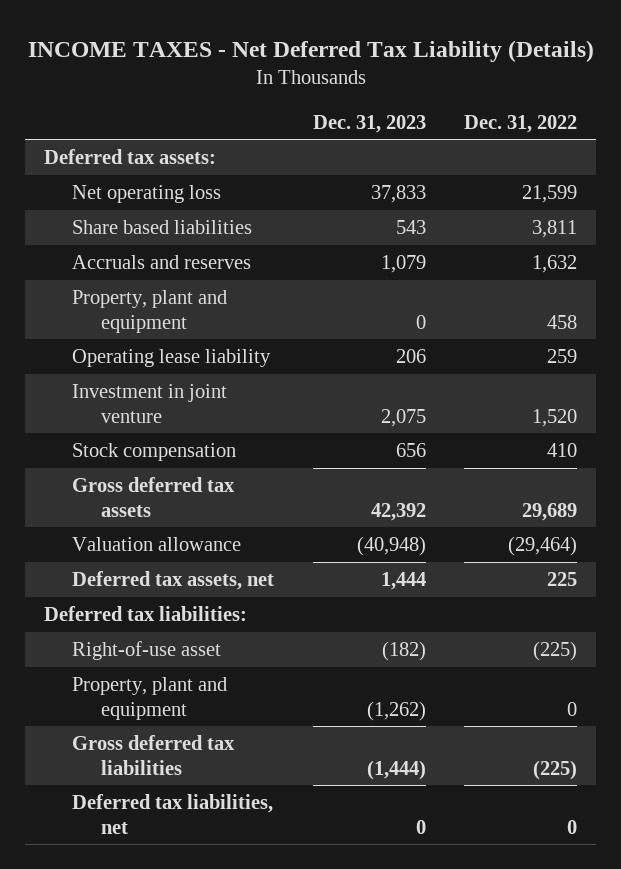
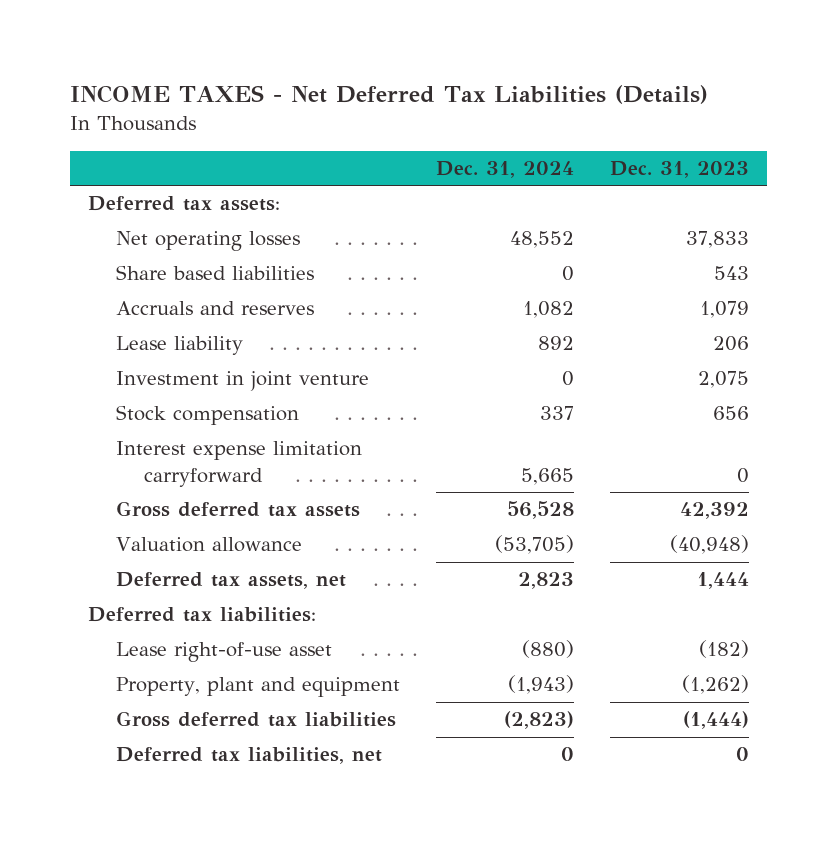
[27,39,594,62] INCOME TAXES - Net Deferred Tax Liability (Details) -> [70,85,709,105] INCOME TAXES - Net Deferred Tax Liabilities (Details)
[464,114,578,133] Dec. 31, 2022 -> none
none -> [436,161,575,179] Dec. 31, 2024
[72,185,222,204] Net operating loss -> [116,231,301,252] Net operating losses
[72,290,228,333] Property, plant and equipment -> none
[72,349,272,368] Operating lease liability -> [116,336,244,356] Lease liability
none -> [116,441,363,488] Interest expense limitation carryforward
[72,641,222,661] Right-of-use asset -> [116,642,333,663] Lease right-of-use asset

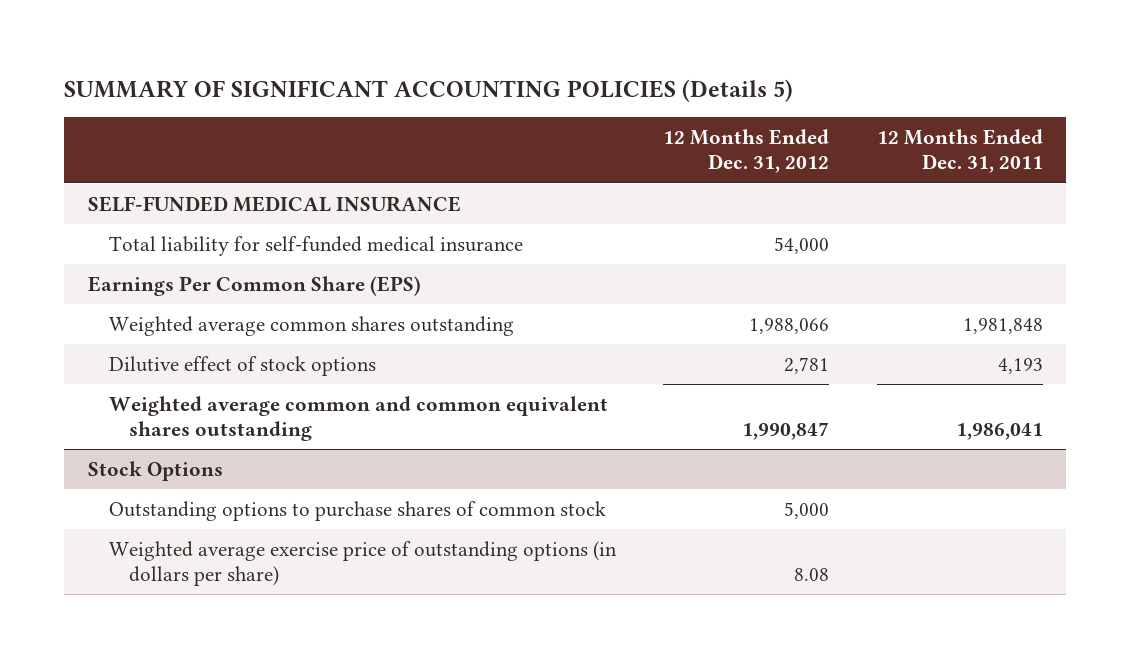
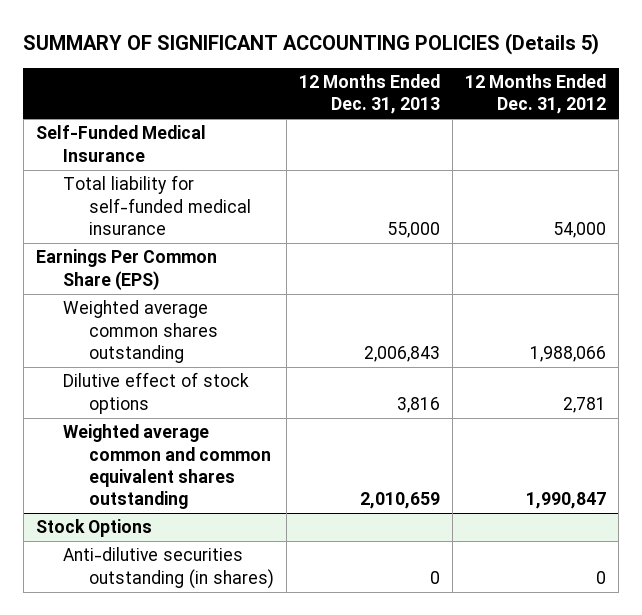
[876,129,1043,174] 12 Months Ended Dec. 31, 2011 -> none
none -> [299,73,441,115] 12 Months Ended Dec. 31, 2013
[87,196,461,213] SELF-FUNDED MEDICAL INSURANCE -> [35,125,206,162] Self-Funded Medical Insurance
[108,501,606,522] Outstanding options to purchase shares of common stock -> none
[108,541,617,586] Weighted average exercise price of outstanding options (in dollars per share) -> none
none -> [62,547,275,589] Anti-dilutive securities outstanding (in shares)

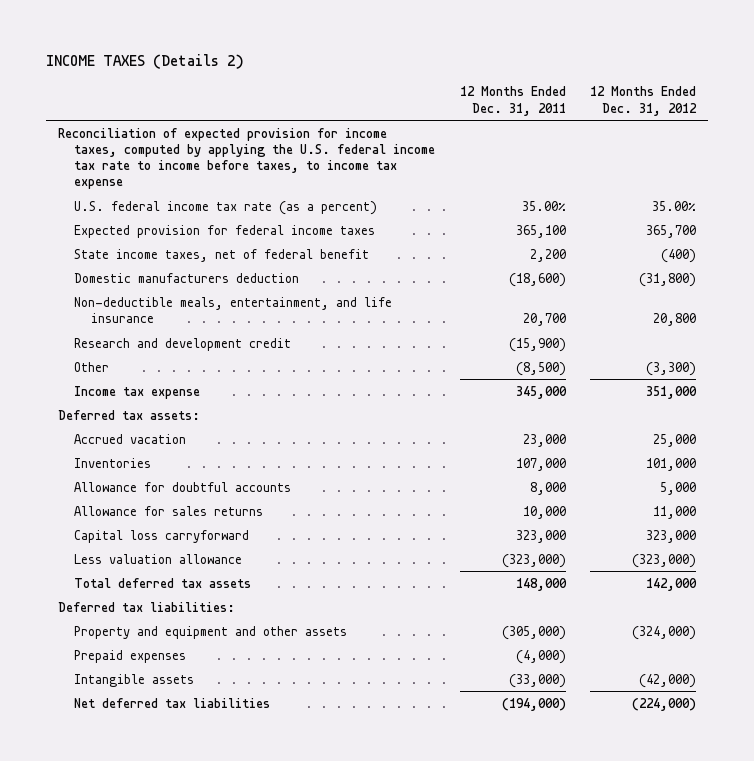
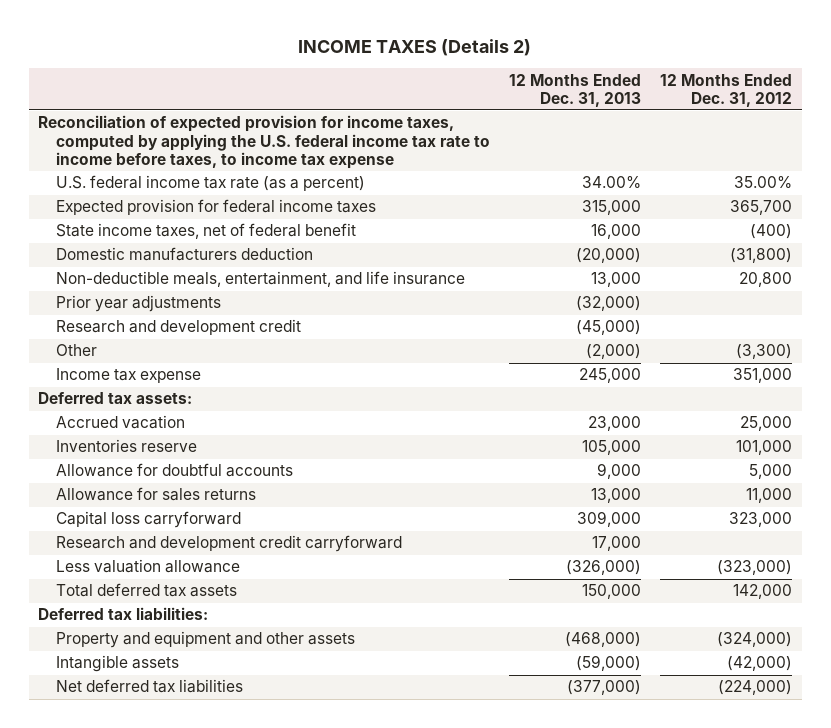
[459,86,566,116] 12 Months Ended Dec. 31, 2011 -> none
none -> [509,73,642,107] 12 Months Ended Dec. 31, 2013
none -> [55,295,221,313] Prior year adjustments
[74,457,152,468] Inventories -> [55,439,197,453] Inventories reserve
none -> [55,535,402,553] Research and development credit carryforward
[74,649,187,663] Prepaid expenses -> none

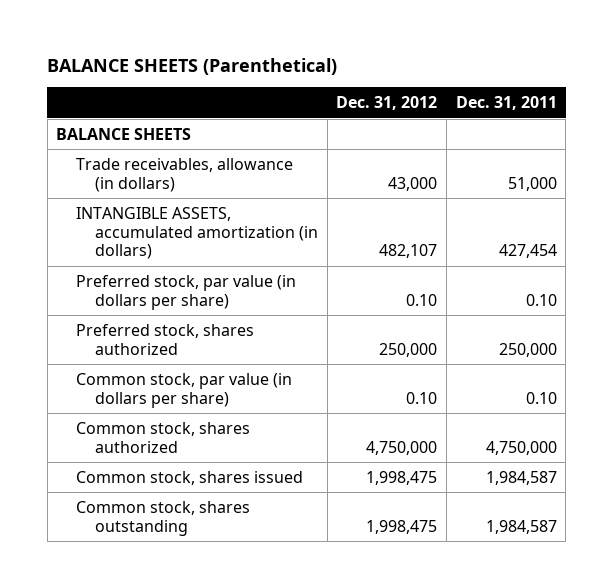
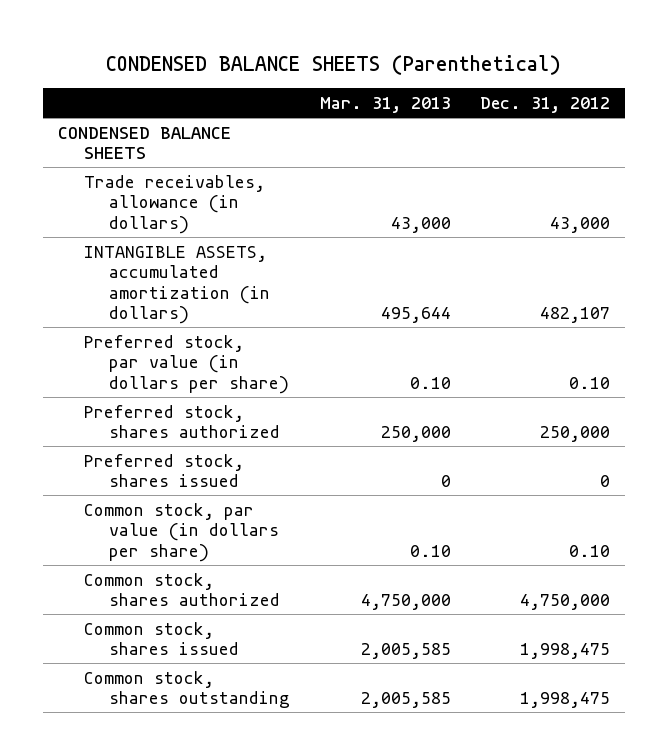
[47,57,338,75] BALANCE SHEETS (Parenthetical) -> [106,54,562,75] CONDENSED BALANCE SHEETS (Parenthetical)
[455,96,557,111] Dec. 31, 2011 -> none
none -> [319,97,451,114] Mar. 31, 2013
[56,127,192,140] BALANCE SHEETS -> [57,126,231,160] CONDENSED BALANCE SHEETS
none -> [83,453,244,488] Preferred stock, shares issued

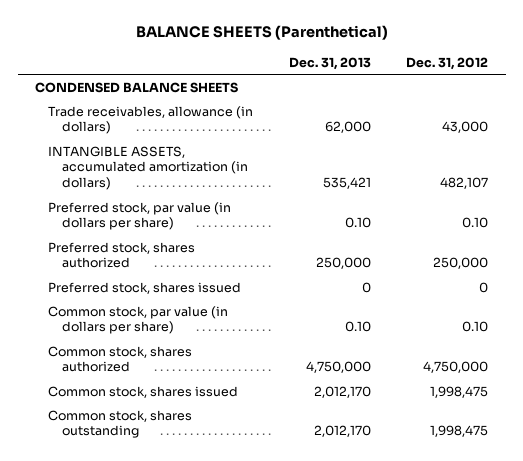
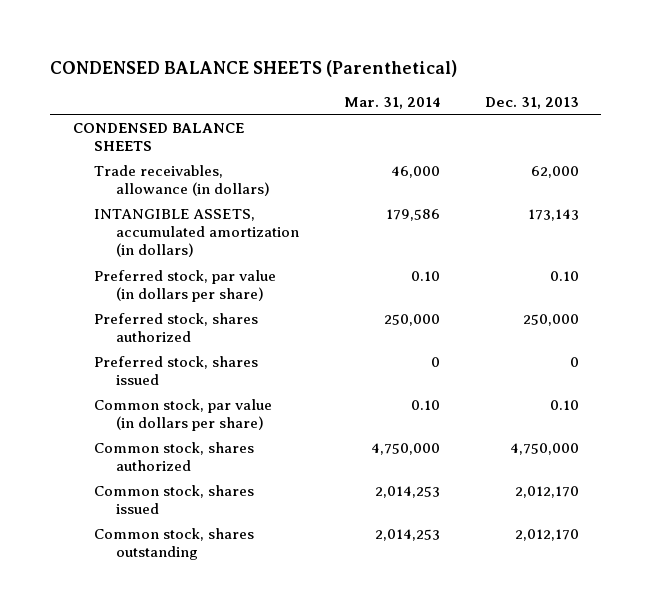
[135,25,388,41] BALANCE SHEETS (Parenthetical) -> [50,60,458,78] CONDENSED BALANCE SHEETS (Parenthetical)
[405,56,488,70] Dec. 31, 2012 -> none
none -> [343,97,440,110] Mar. 31, 2014
[322,177,371,190] 535,421 -> [527,208,579,221] 173,143

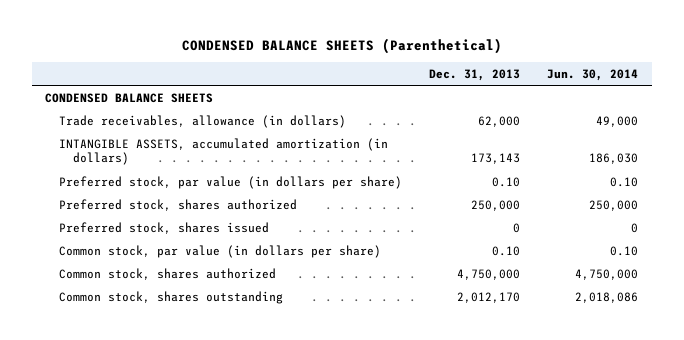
[343,97,440,110] Mar. 31, 2014 -> none
none -> [547,68,639,81] Jun. 30, 2014
[94,484,255,515] Common stock, shares issued -> none

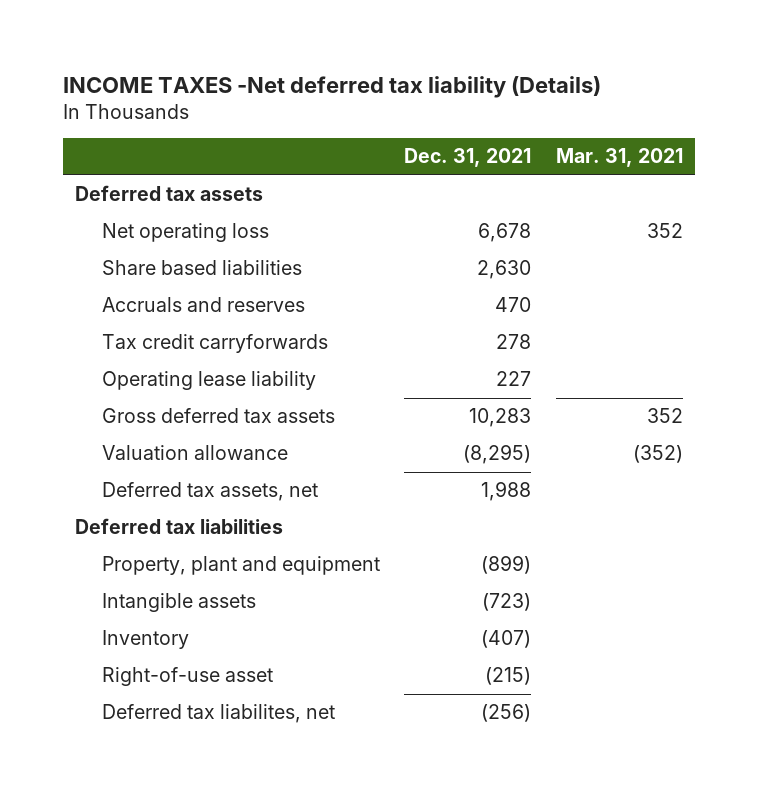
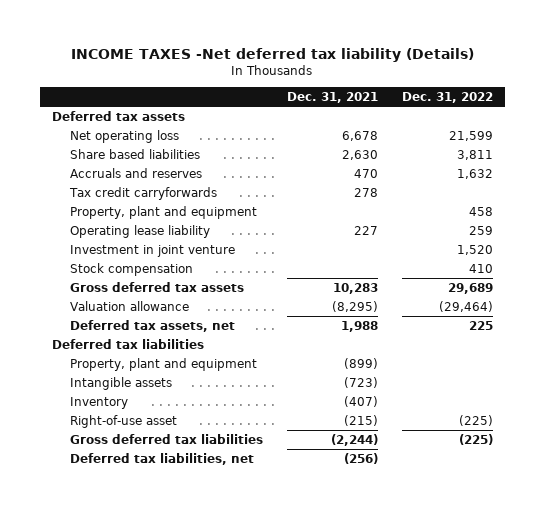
[555,148,683,168] Mar. 31, 2021 -> none
none -> [401,92,493,104] Dec. 31, 2022
none -> [70,205,258,219] Property, plant and equipment
none -> [70,244,236,257] Investment in joint venture
none -> [70,262,194,276] Stock compensation
none -> [70,433,264,444] Gross deferred tax liabilities
[101,704,335,724] Deferred tax liabilites, net -> [70,452,255,465] Deferred tax liabilities, net

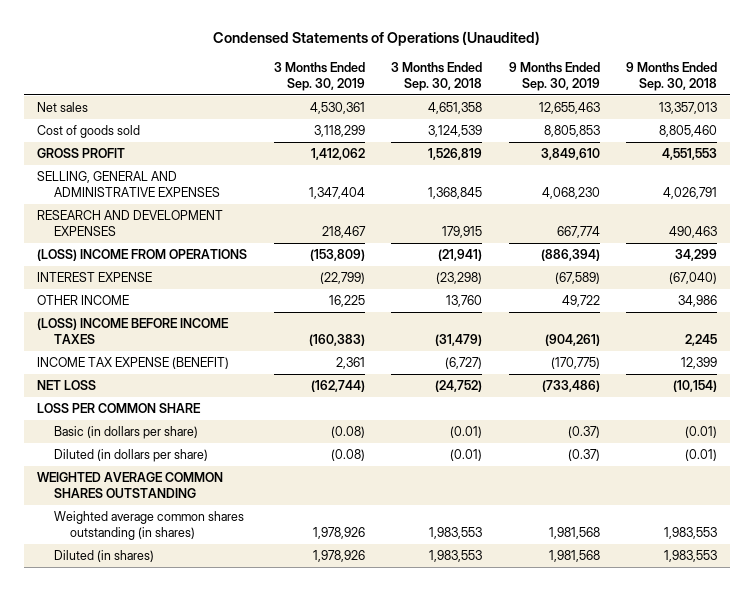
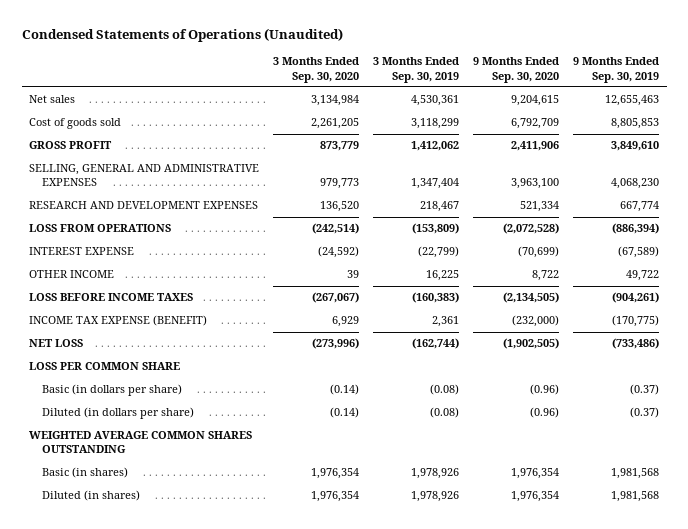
[391,61,483,91] 3 Months Ended Sep. 30, 2018 -> none
[626,61,718,91] 9 Months Ended Sep. 30, 2018 -> none
none -> [272,57,359,83] 3 Months Ended Sep. 30, 2020
none -> [473,57,560,83] 9 Months Ended Sep. 30, 2020
[37,249,248,262] (LOSS) INCOME FROM OPERATIONS -> [28,224,171,233] LOSS FROM OPERATIONS
[37,318,230,345] (LOSS) INCOME BEFORE INCOME TAXES -> [28,293,193,302] LOSS BEFORE INCOME TAXES
[53,511,244,541] Weighted average common shares outstanding (in shares) -> [42,467,129,479] Basic (in shares)

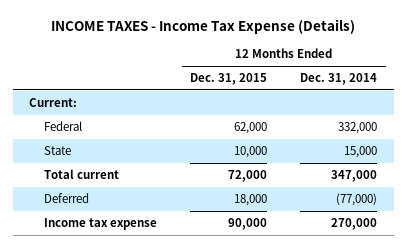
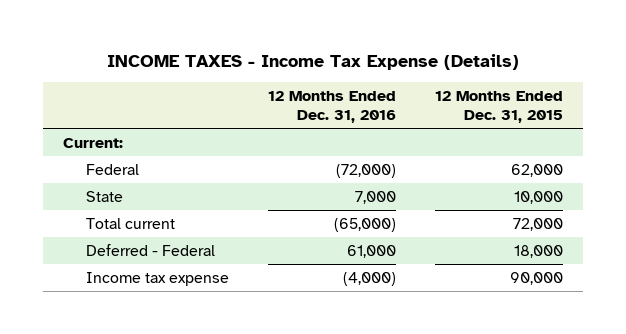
[300,73,378,86] Dec. 31, 2014 -> none
none -> [268,90,397,124] 12 Months Ended Dec. 31, 2016
[43,193,89,204] Deferred -> [86,243,216,256] Deferred - Federal

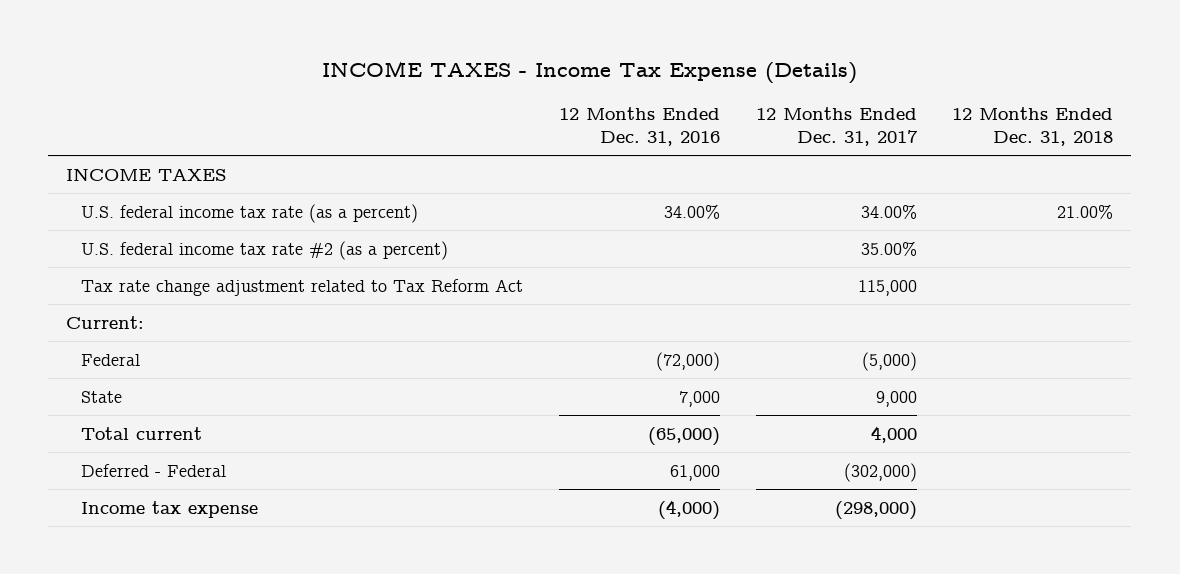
[435,90,564,124] 12 Months Ended Dec. 31, 2015 -> none
none -> [755,106,918,146] 12 Months Ended Dec. 31, 2017
none -> [952,106,1114,146] 12 Months Ended Dec. 31, 2018
none -> [66,167,228,181] INCOME TAXES
none -> [81,203,419,223] U.S. federal income tax rate (as a percent)
none -> [81,240,449,260] U.S. federal income tax rate #2 (as a percent)
none -> [81,278,524,296] Tax rate change adjustment related to Tax Reform Act

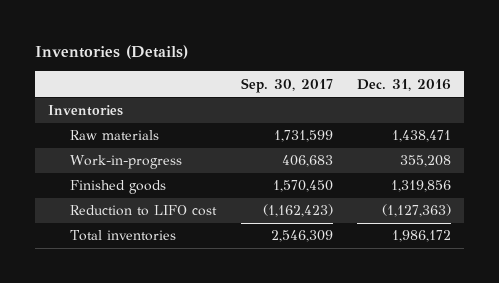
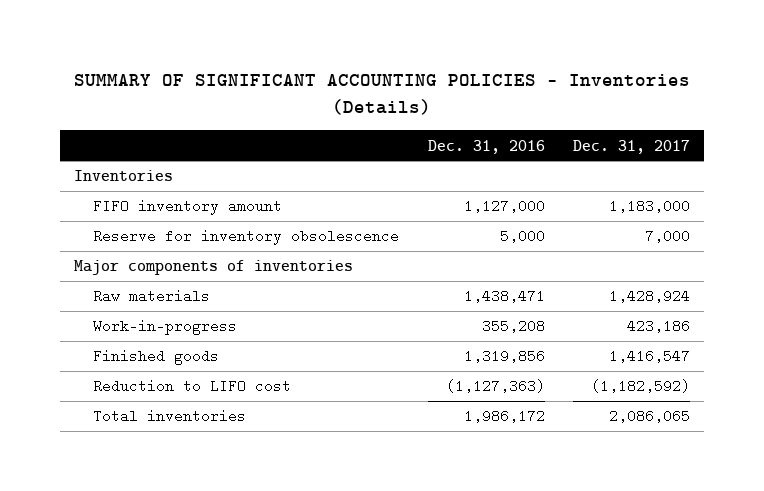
[35,45,189,60] Inventories (Details) -> [74,74,691,116] SUMMARY OF SIGNIFICANT ACCOUNTING POLICIES - Inventories (Details)
[240,77,333,93] Sep. 30, 2017 -> none
none -> [573,139,691,154] Dec. 31, 2017
none -> [93,199,283,216] FIFO inventory amount
none -> [93,229,400,246] Reserve for inventory obsolescence
none -> [74,260,354,276] Major components of inventories

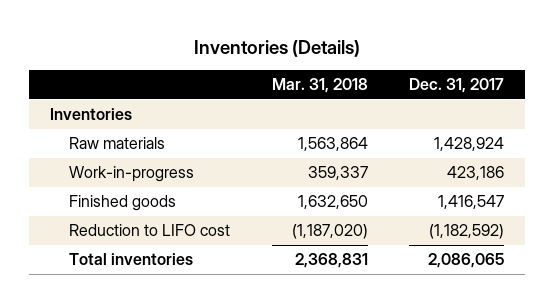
[74,74,691,116] SUMMARY OF SIGNIFICANT ACCOUNTING POLICIES - Inventories (Details) -> [194,39,361,57] Inventories (Details)
[427,139,545,154] Dec. 31, 2016 -> none
none -> [271,78,368,94] Mar. 31, 2018
[93,199,283,216] FIFO inventory amount -> none
[93,229,400,246] Reserve for inventory obsolescence -> none
[74,260,354,276] Major components of inventories -> none

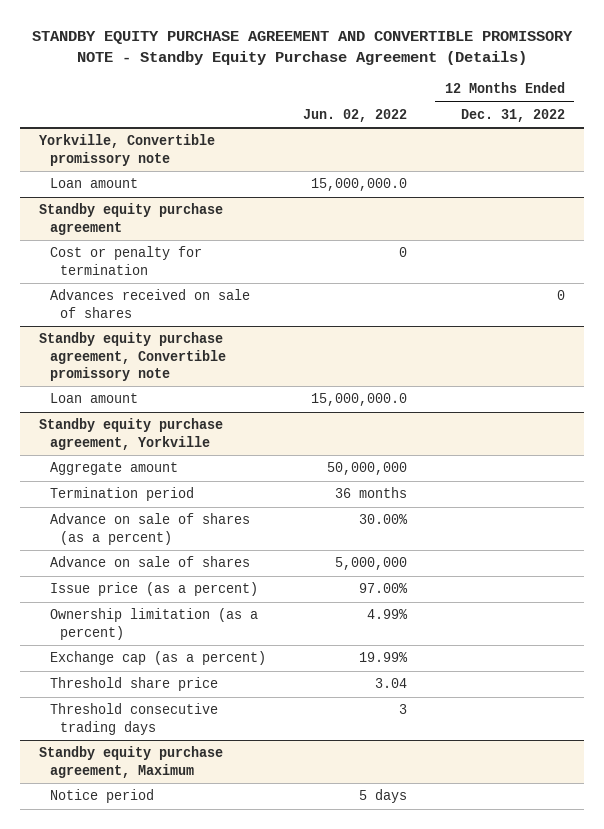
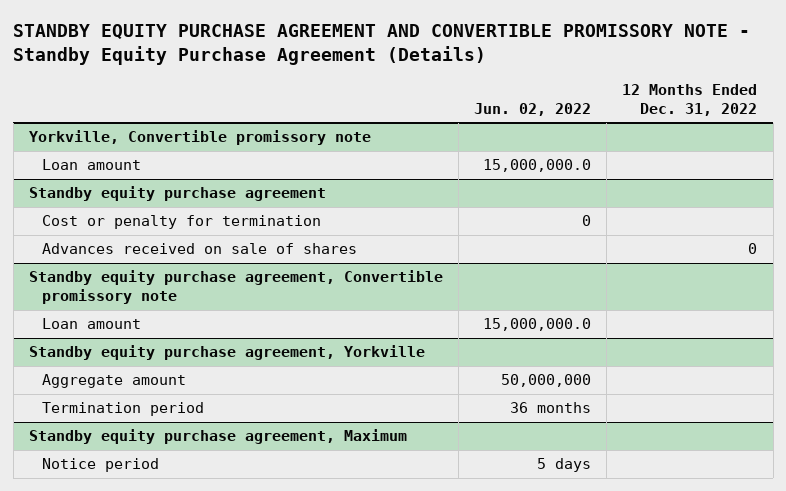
[49,513,250,545] Advance on sale of shares (as a percent) -> none
[49,556,250,568] Advance on sale of shares -> none
[49,582,258,597] Issue price (as a percent) -> none
[49,608,258,640] Ownership limitation (as a percent) -> none
[49,651,266,666] Exchange cap (as a percent) -> none
[49,677,218,692] Threshold share price -> none
[49,703,218,735] Threshold consecutive trading days -> none

